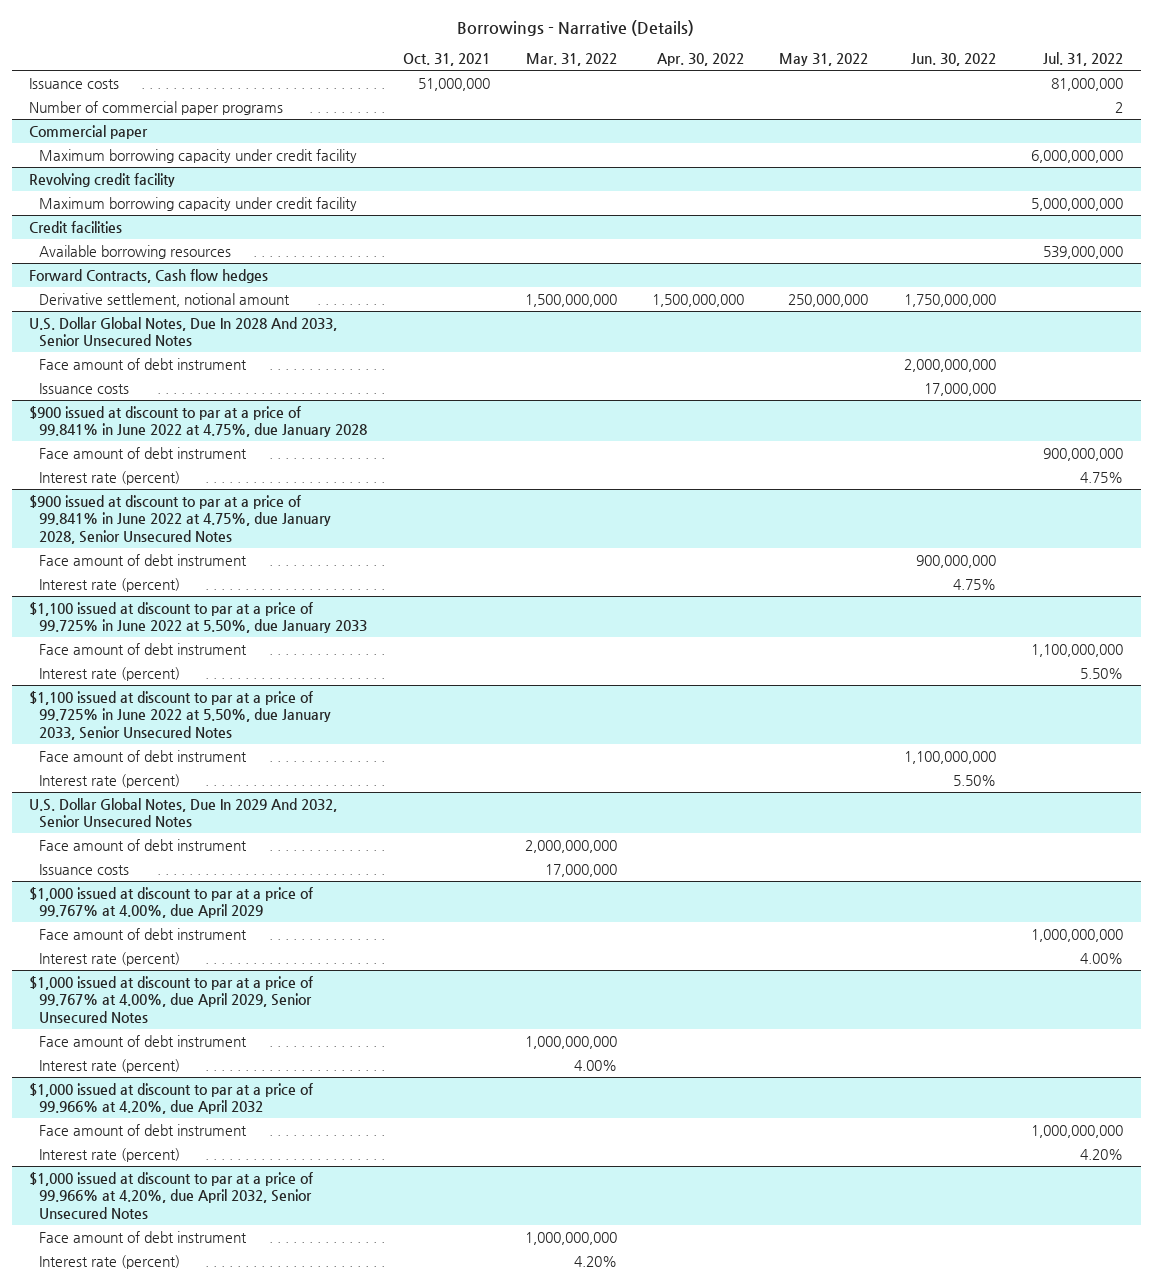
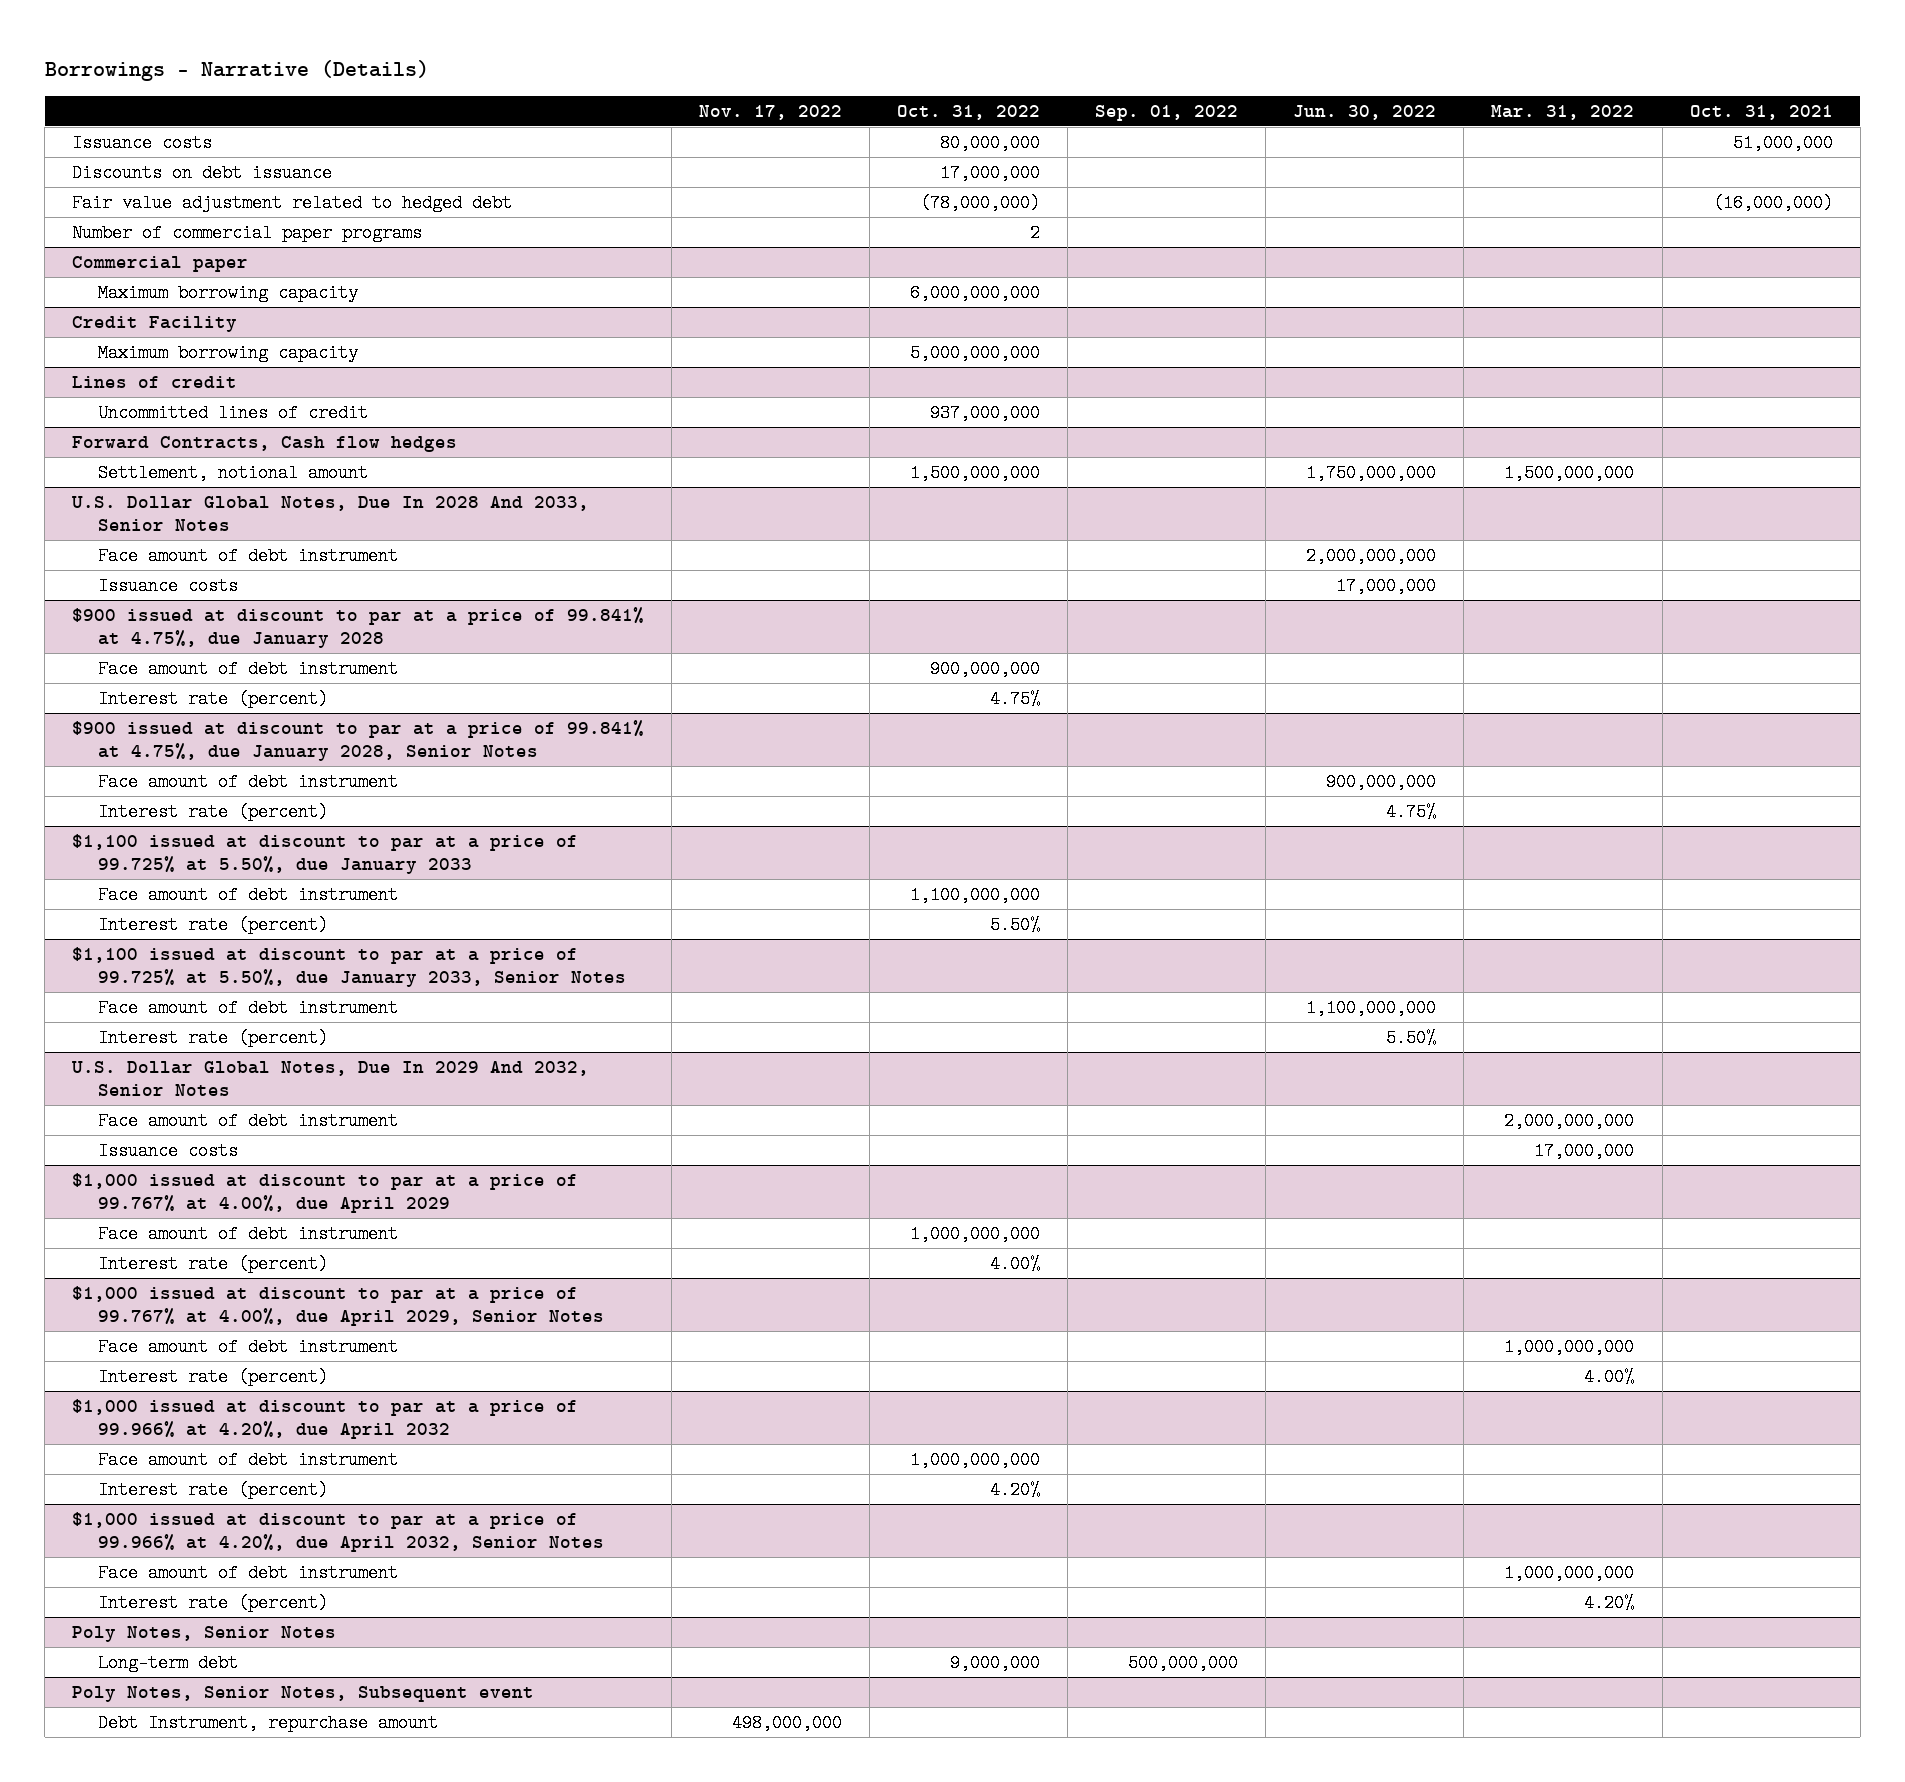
[657,52,745,66] Apr. 30, 2022 -> none
[779,52,869,66] May 31, 2022 -> none
[1042,51,1123,66] Jul. 31, 2022 -> none
none -> [699,104,843,120] Nov. 17, 2022
none -> [897,104,1041,120] Oct. 31, 2022
none -> [1095,104,1239,121] Sep. 01, 2022
none -> [72,164,333,183] Discounts on debt issuance
none -> [72,194,513,213] Fair value adjustment related to hedged debt
[39,148,358,163] Maximum borrowing capacity under credit facility -> [97,284,358,303] Maximum borrowing capacity
[29,172,176,187] Revolving credit facility -> [72,316,238,333] Credit Facility
[39,196,358,211] Maximum borrowing capacity under credit facility -> [97,344,358,363] Maximum borrowing capacity
[29,220,123,233] Credit facilities -> [72,376,238,389] Lines of credit
[39,244,232,259] Available borrowing resources -> [97,404,368,423] Uncommitted lines of credit
[39,292,291,307] Derivative settlement, notional amount -> [97,464,368,483] Settlement, notional amount
[29,316,338,348] U.S. Dollar Global Notes, Due In 2028 And 2033, Senior Unsecured Notes -> [71,496,590,532] U.S. Dollar Global Notes, Due In 2028 And 2033, Senior Notes
[29,405,368,438] $900 issued at discount to par at a price of 99.841% in June 2022 at 4.75%, due January 2028 -> [72,607,645,649] $900 issued at discount to par at a price of 99.841% at 4.75%, due January 2028
[29,494,332,544] $900 issued at discount to par at a price of 99.841% in June 2022 at 4.75%, due January 2028, Senior Unsecured Notes -> [72,720,645,762] $900 issued at discount to par at a price of 99.841% at 4.75%, due January 2028, Senior Notes
[29,601,368,634] $1,100 issued at discount to par at a price of 99.725% in June 2022 at 5.50%, due January 2033 -> [72,834,579,875] $1,100 issued at discount to par at a price of 99.725% at 5.50%, due January 2033
[29,690,332,740] $1,100 issued at discount to par at a price of 99.725% in June 2022 at 5.50%, due January 2033, Senior Unsecured Notes -> [72,947,626,988] $1,100 issued at discount to par at a price of 99.725% at 5.50%, due January 2033, Senior Notes
[29,797,338,829] U.S. Dollar Global Notes, Due In 2029 And 2032, Senior Unsecured Notes -> [71,1061,590,1097] U.S. Dollar Global Notes, Due In 2029 And 2032, Senior Notes
[29,975,314,1023] $1,000 issued at discount to par at a price of 99.767% at 4.00%, due April 2029, Senior Unsecured Notes -> [72,1286,604,1327] $1,000 issued at discount to par at a price of 99.767% at 4.00%, due April 2029, Senior Notes
[29,1171,314,1219] $1,000 issued at discount to par at a price of 99.966% at 4.20%, due April 2032, Senior Unsecured Notes -> [72,1512,604,1553] $1,000 issued at discount to par at a price of 99.966% at 4.20%, due April 2032, Senior Notes
none -> [72,1626,337,1643] Poly Notes, Senior Notes
none -> [97,1654,238,1673] Long-term debt
none -> [72,1686,535,1703] Poly Notes, Senior Notes, Subsequent event
none -> [97,1714,438,1733] Debt Instrument, repurchase amount

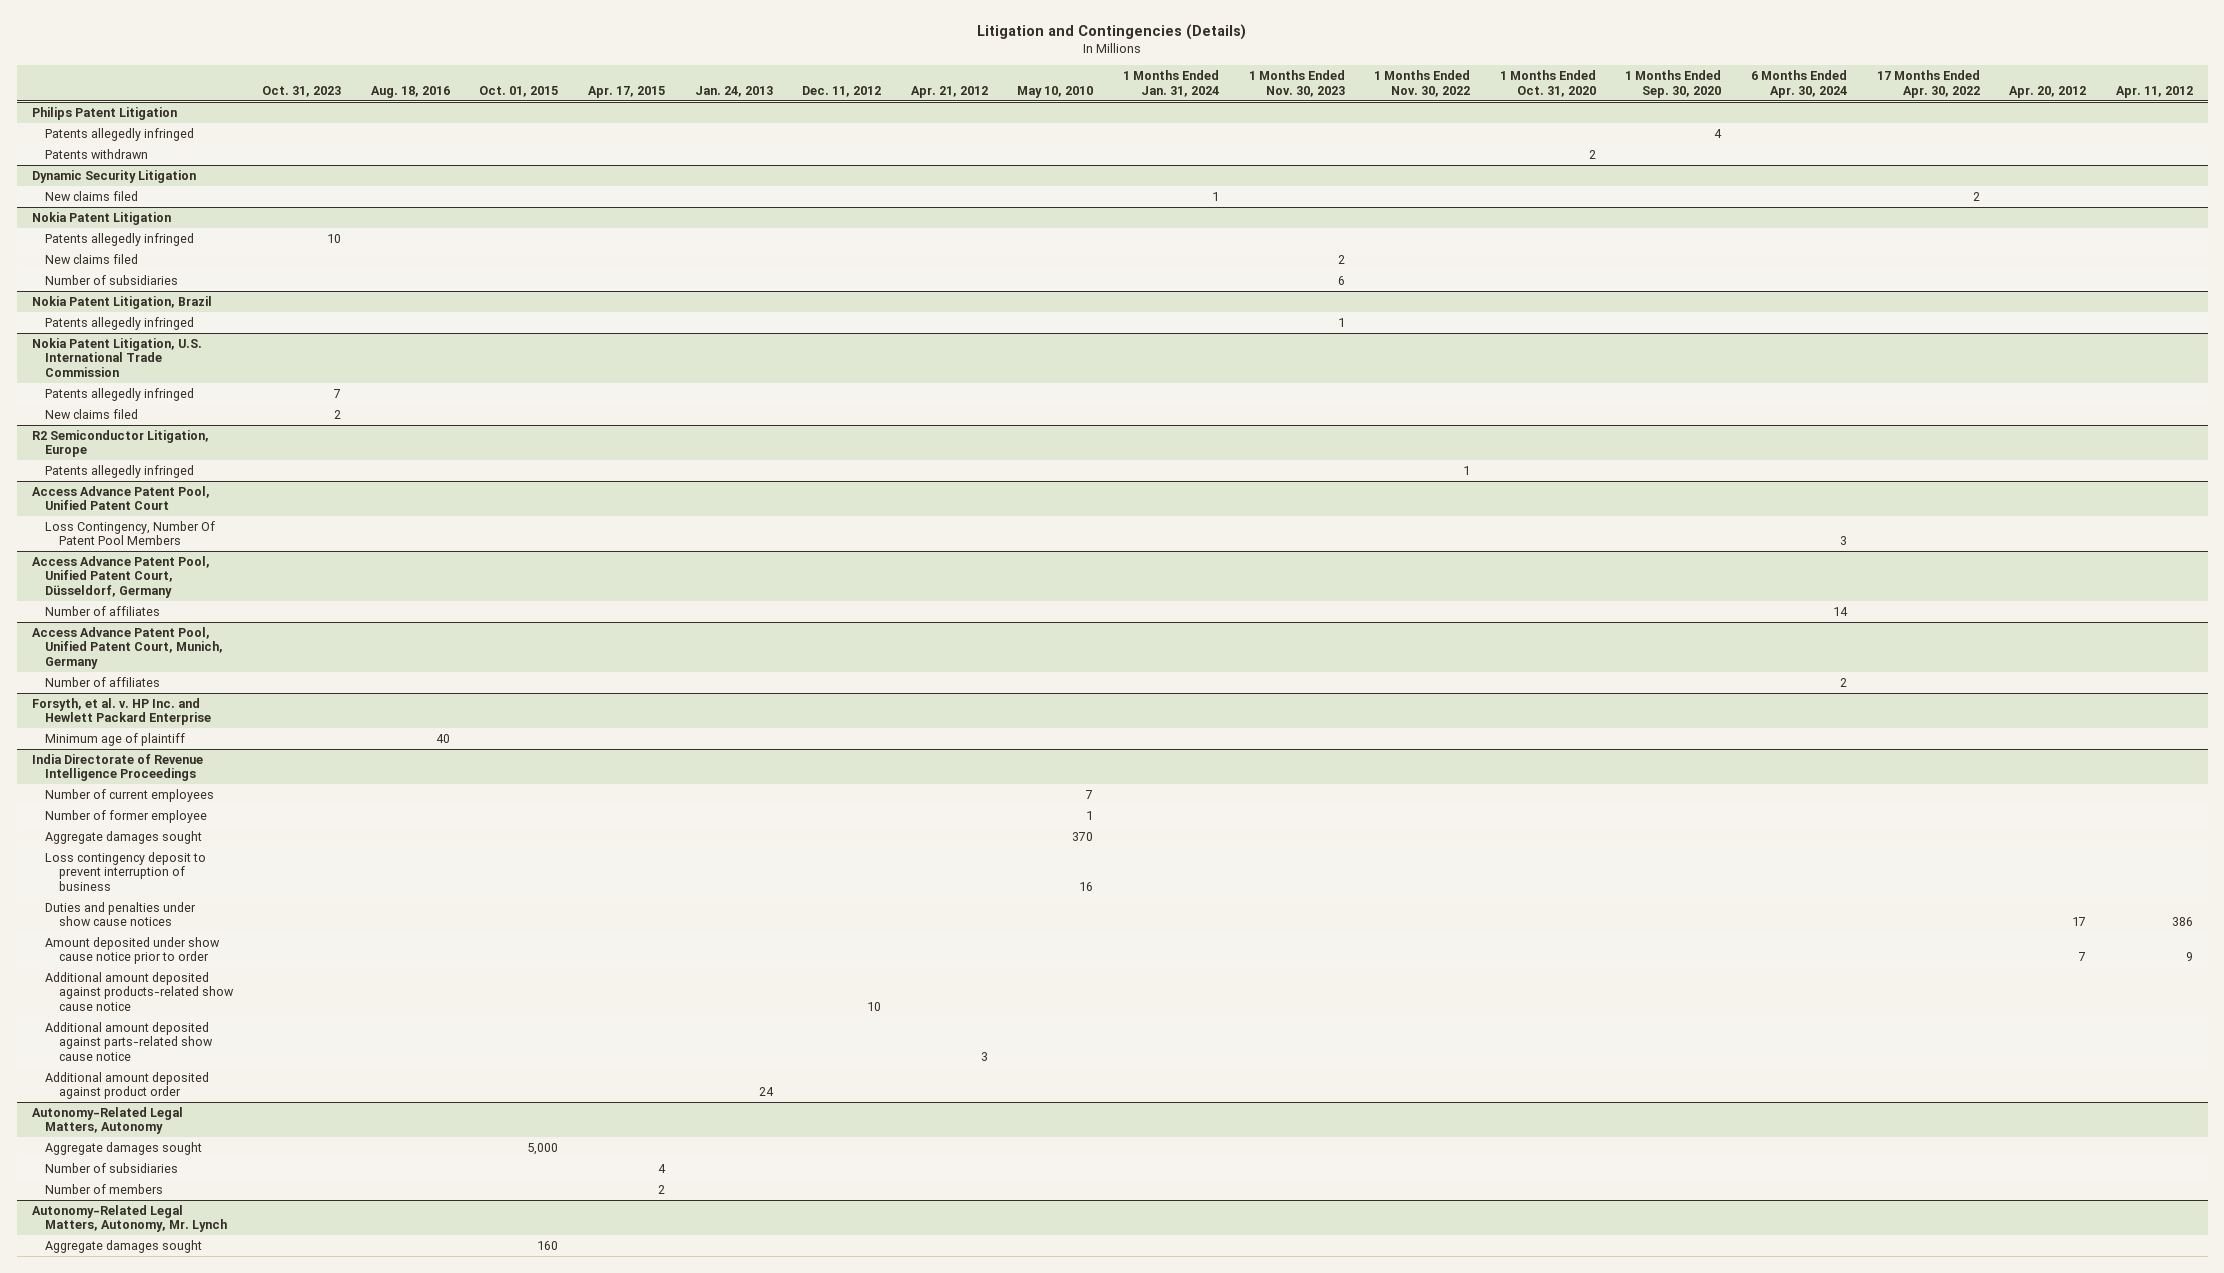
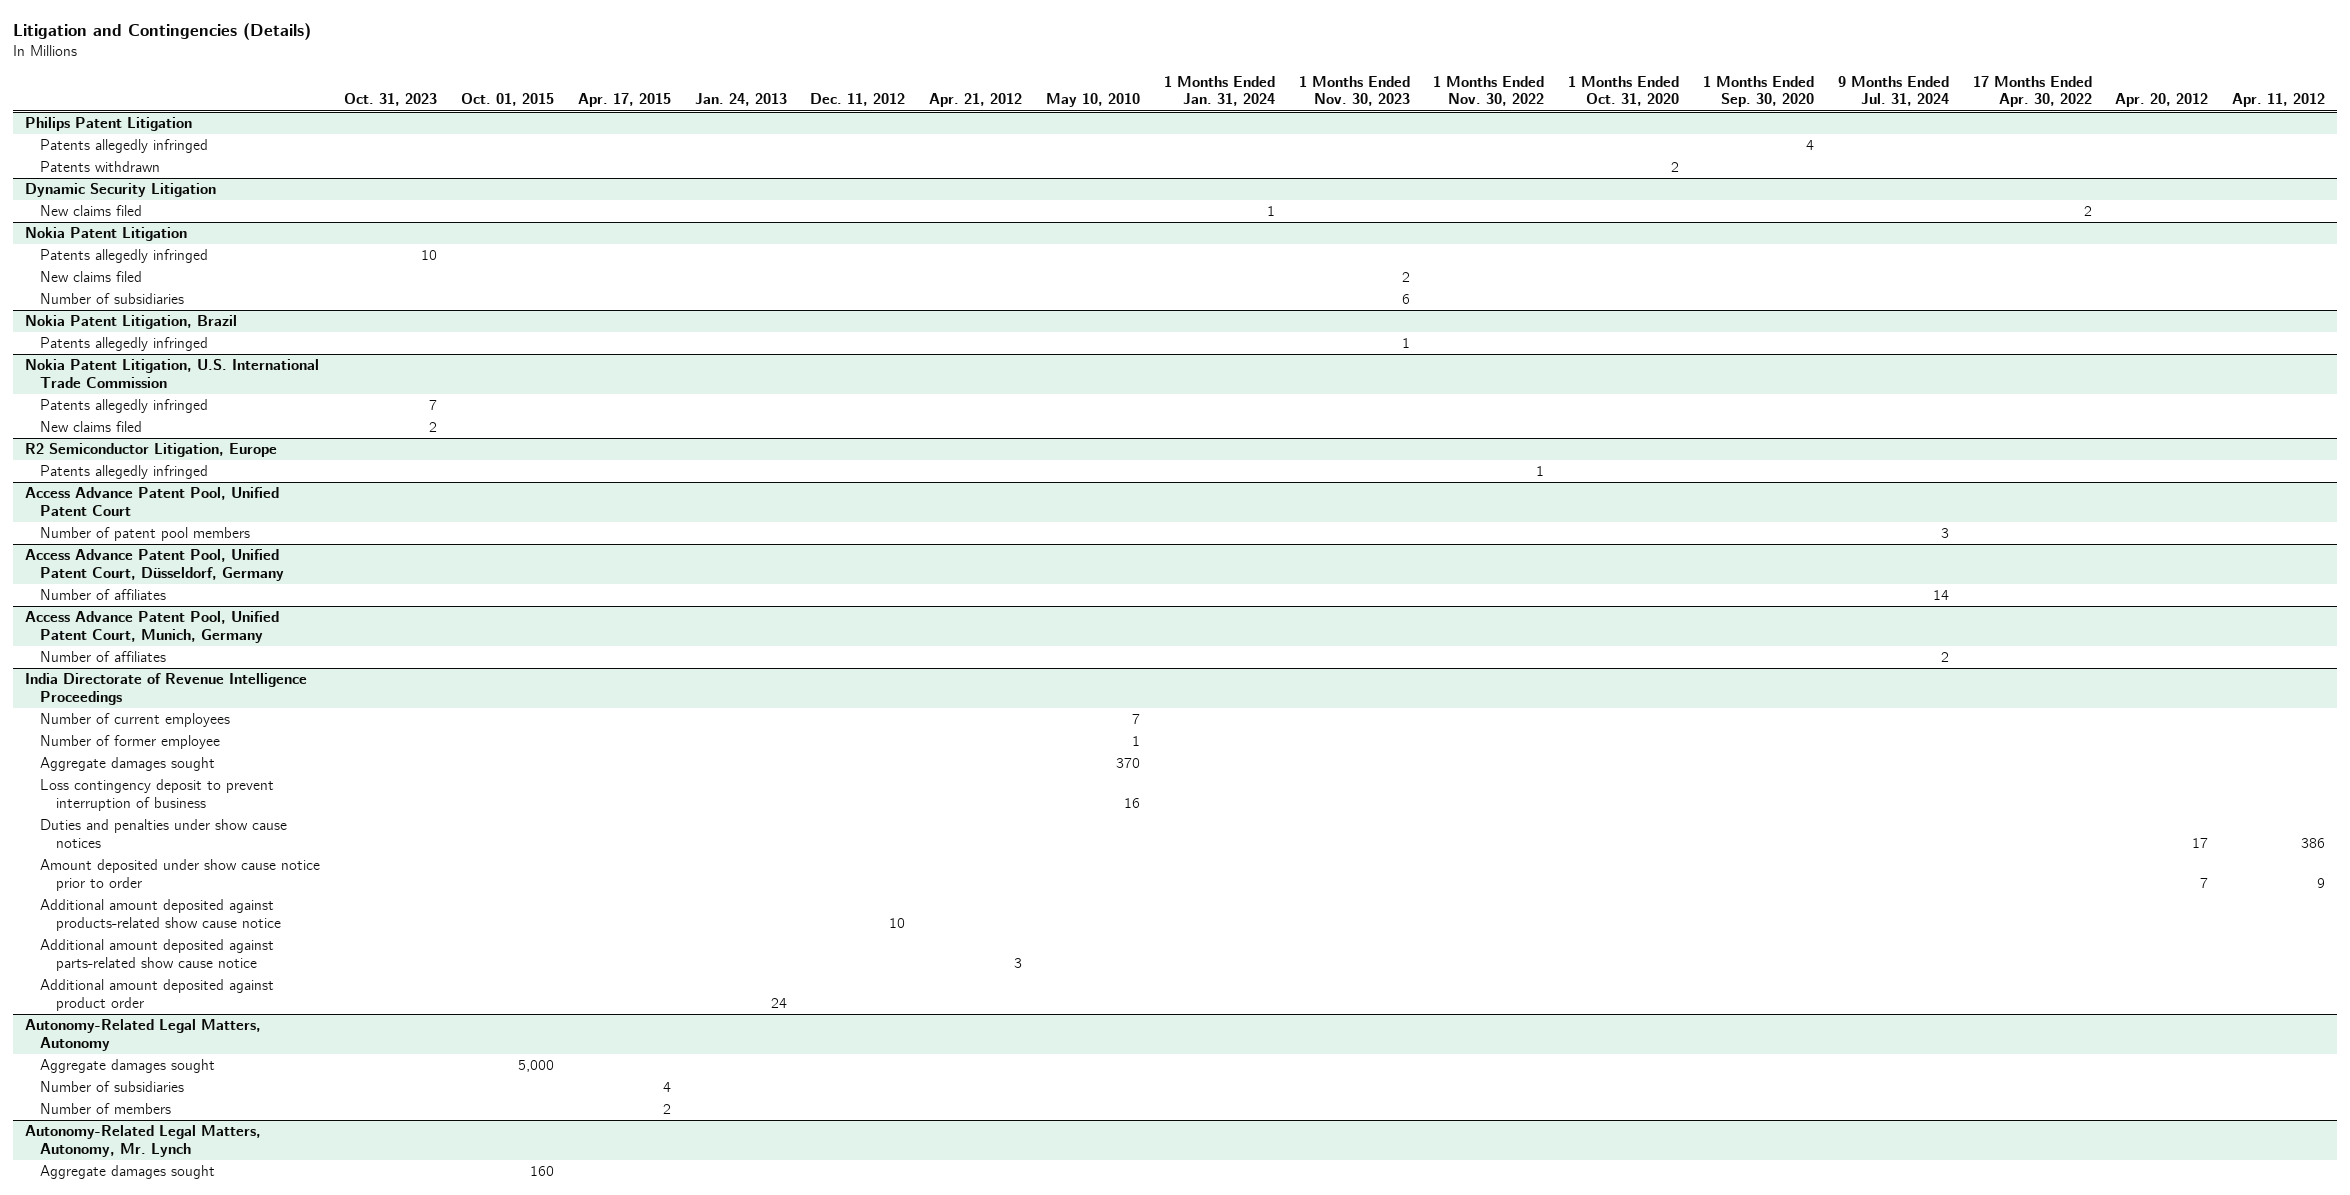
[370,85,450,98] Aug. 18, 2016 -> none
[1750,70,1847,98] 6 Months Ended Apr. 30, 2024 -> none
none -> [1837,75,1949,107] 9 Months Ended Jul. 31, 2024
[45,520,216,546] Loss Contingency, Number Of Patent Pool Members -> [40,527,251,542] Number of patent pool members
[31,697,212,726] Forsyth, et al. v. HP Inc. and Hewlett Packard Enterprise -> none
[45,732,186,746] Minimum age of plaintiff -> none

